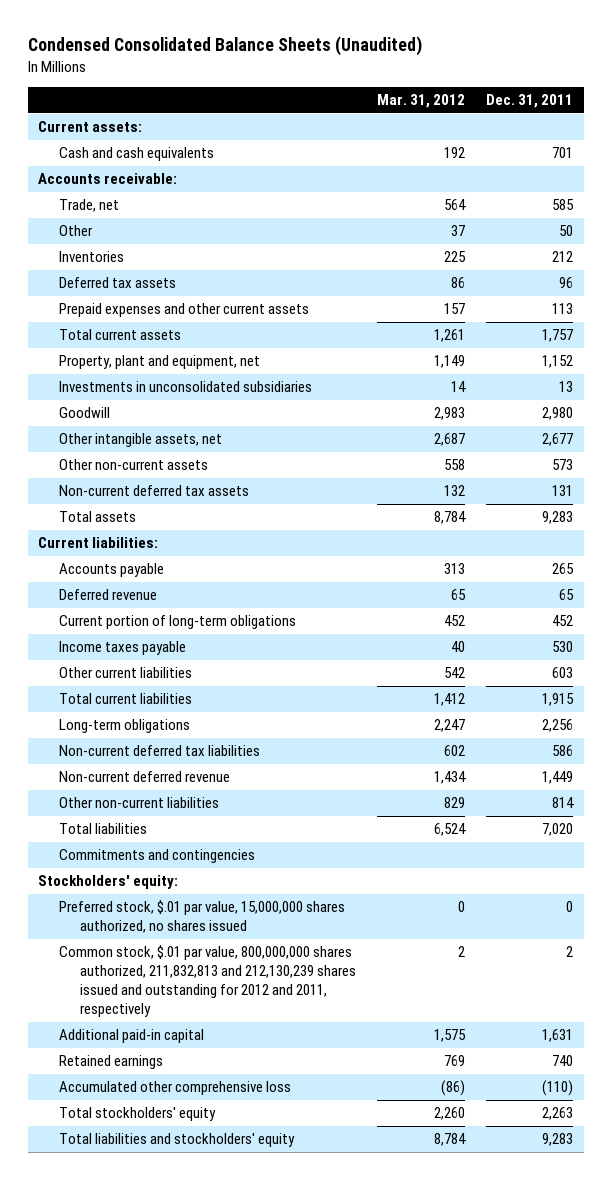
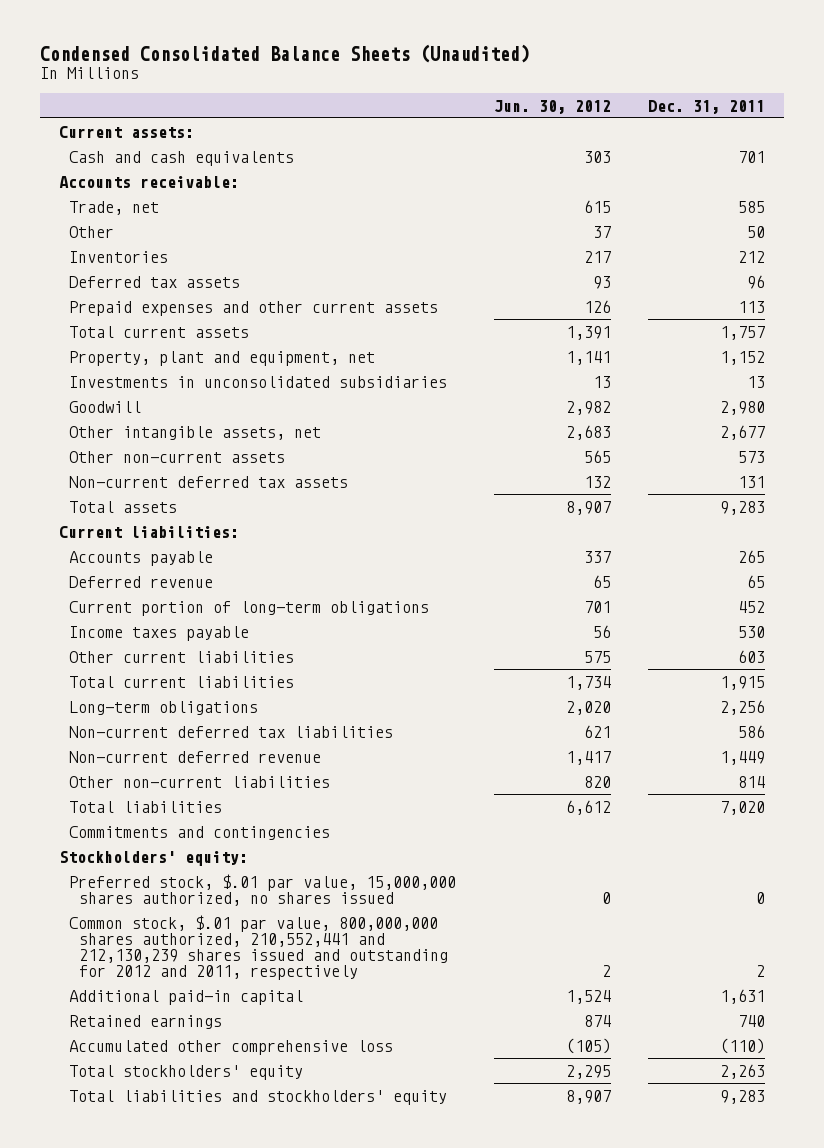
[377,94,466,109] Mar. 31, 2012 -> none
none -> [493,99,611,114] Jun. 30, 2012
[59,945,357,1017] Common stock, $.01 par value, 800,000,000 shares authorized, 211,832,813 and 212,130,239 shares issued and outstanding for 2012 and 2011, respectively -> [68,914,449,981] Common stock, $.01 par value, 800,000,000 shares authorized, 210,552,441 and 212,130,239 shares issued and outstanding for 2012 and 2011, respectively

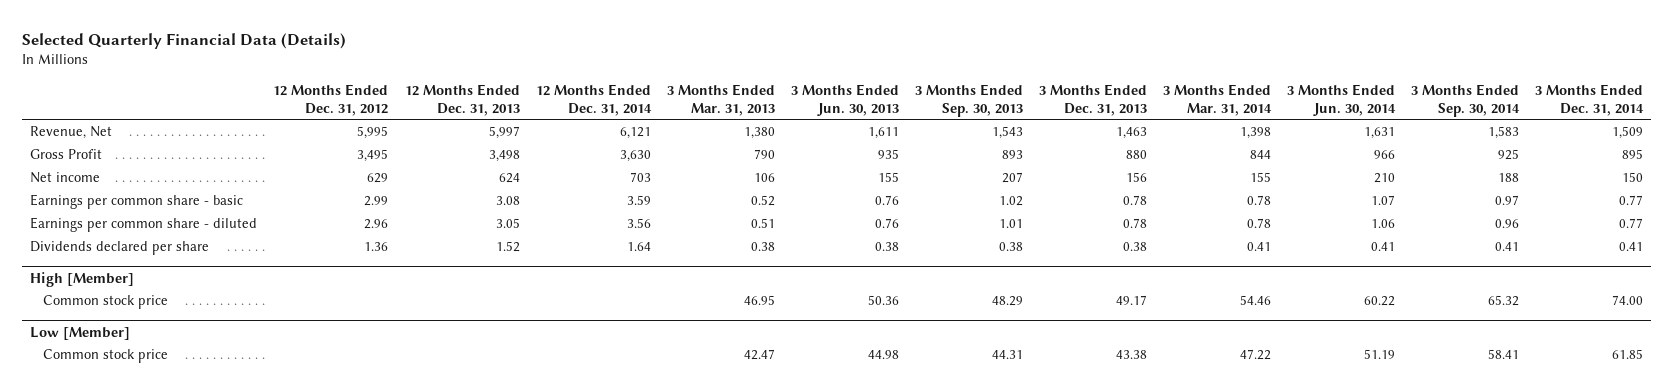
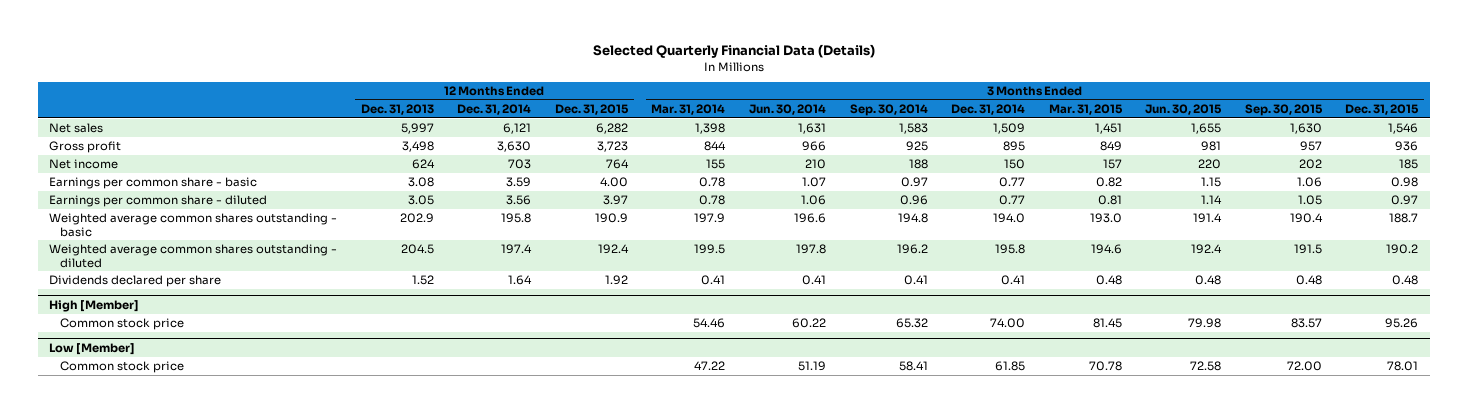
[273,84,389,116] 12 Months Ended Dec. 31, 2012 -> none
[666,84,775,116] 3 Months Ended Mar. 31, 2013 -> none
[790,84,899,116] 3 Months Ended Jun. 30, 2013 -> none
[914,84,1023,117] 3 Months Ended Sep. 30, 2013 -> none
[1038,84,1147,116] 3 Months Ended Dec. 31, 2013 -> none
none -> [554,104,629,116] Dec. 31, 2015
none -> [1048,104,1123,116] Mar. 31, 2015
none -> [1145,104,1223,116] Jun. 30, 2015
none -> [1244,104,1323,117] Sep. 30, 2015
none -> [1345,104,1420,116] Dec. 31, 2015
[30,126,113,140] Revenue, Net -> [49,123,104,134] Net sales
[30,149,103,160] Gross Profit -> [49,141,122,154] Gross profit
none -> [49,213,338,237] Weighted average common shares outstanding - basic
none -> [49,244,338,268] Weighted average common shares outstanding - diluted

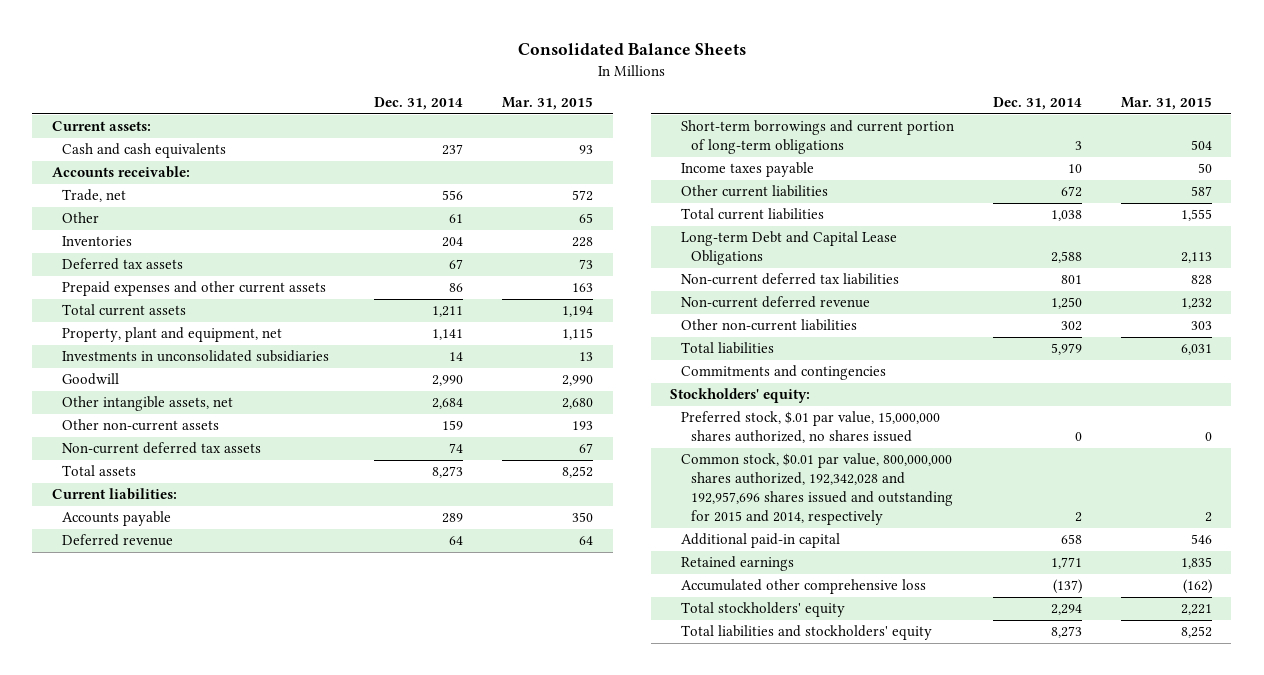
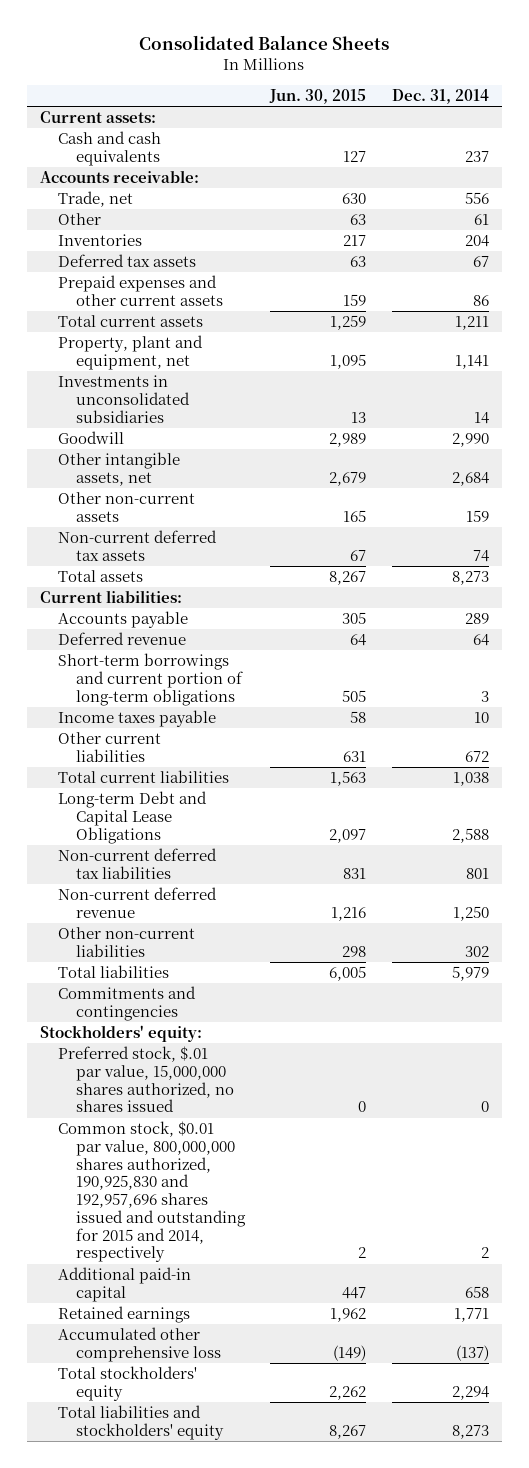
[502,97,594,111] Mar. 31, 2015 -> none
none -> [269,88,367,104] Jun. 30, 2015
[680,453,954,526] Common stock, $0.01 par value, 800,000,000 shares authorized, 192,342,028 and 192,957,696 shares issued and outstanding for 2015 and 2014, respectively -> [57,1121,246,1263] Common stock, $0.01 par value, 800,000,000 shares authorized, 190,925,830 and 192,957,696 shares issued and outstanding for 2015 and 2014, respectively

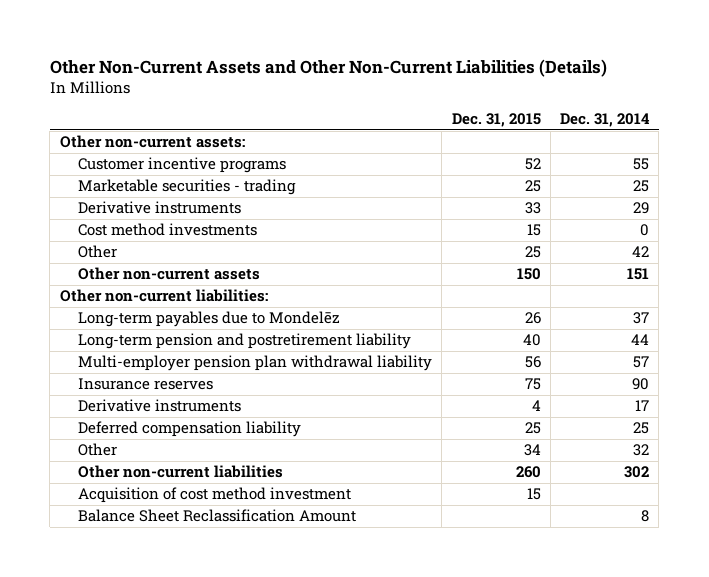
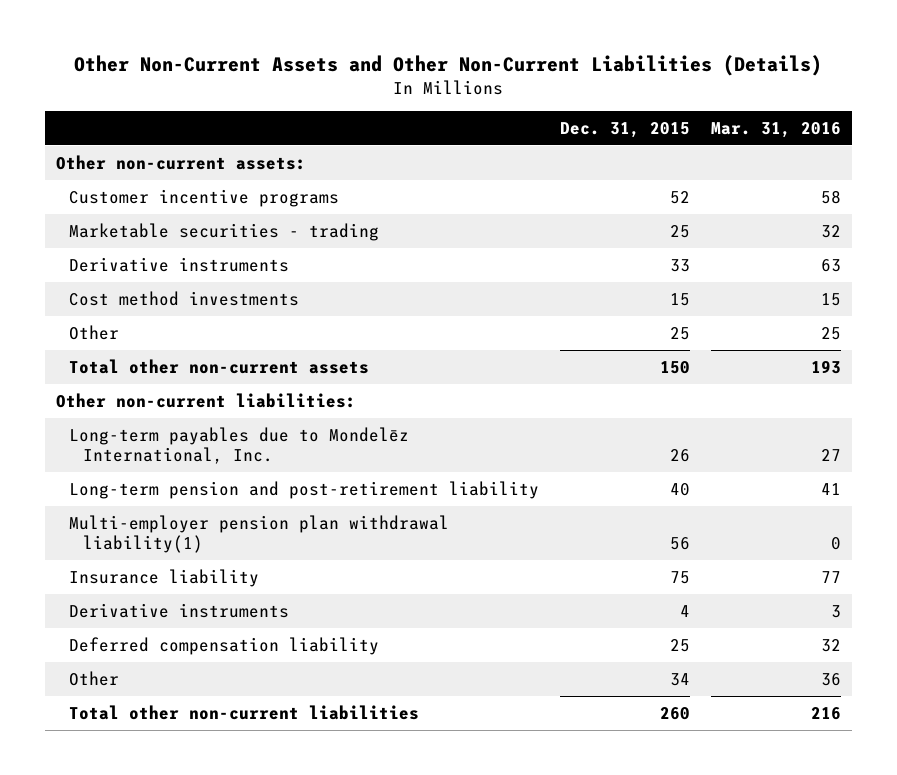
[560,112,651,127] Dec. 31, 2014 -> none
none -> [711,121,842,138] Mar. 31, 2016
[77,267,260,281] Other non-current assets -> [69,358,370,374] Total other non-current assets
[77,311,340,328] Long-term payables due to Mondelēz -> [69,426,410,465] Long-term payables due to Mondelēz International, Inc.
[77,333,411,350] Long-term pension and postretirement liability -> [69,480,540,499] Long-term pension and post-retirement liability
[77,355,432,372] Multi-employer pension plan withdrawal liability -> [69,514,450,554] Multi-employer pension plan withdrawal liability(1)
[77,378,213,391] Insurance reserves -> [69,568,260,587] Insurance liability
[77,487,351,504] Acquisition of cost method investment -> none
[77,509,356,523] Balance Sheet Reclassification Amount -> none
[77,465,283,479] Other non-current liabilities -> [69,704,420,720] Total other non-current liabilities

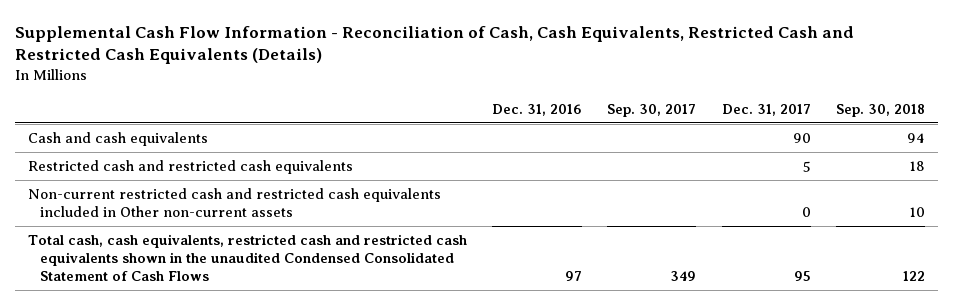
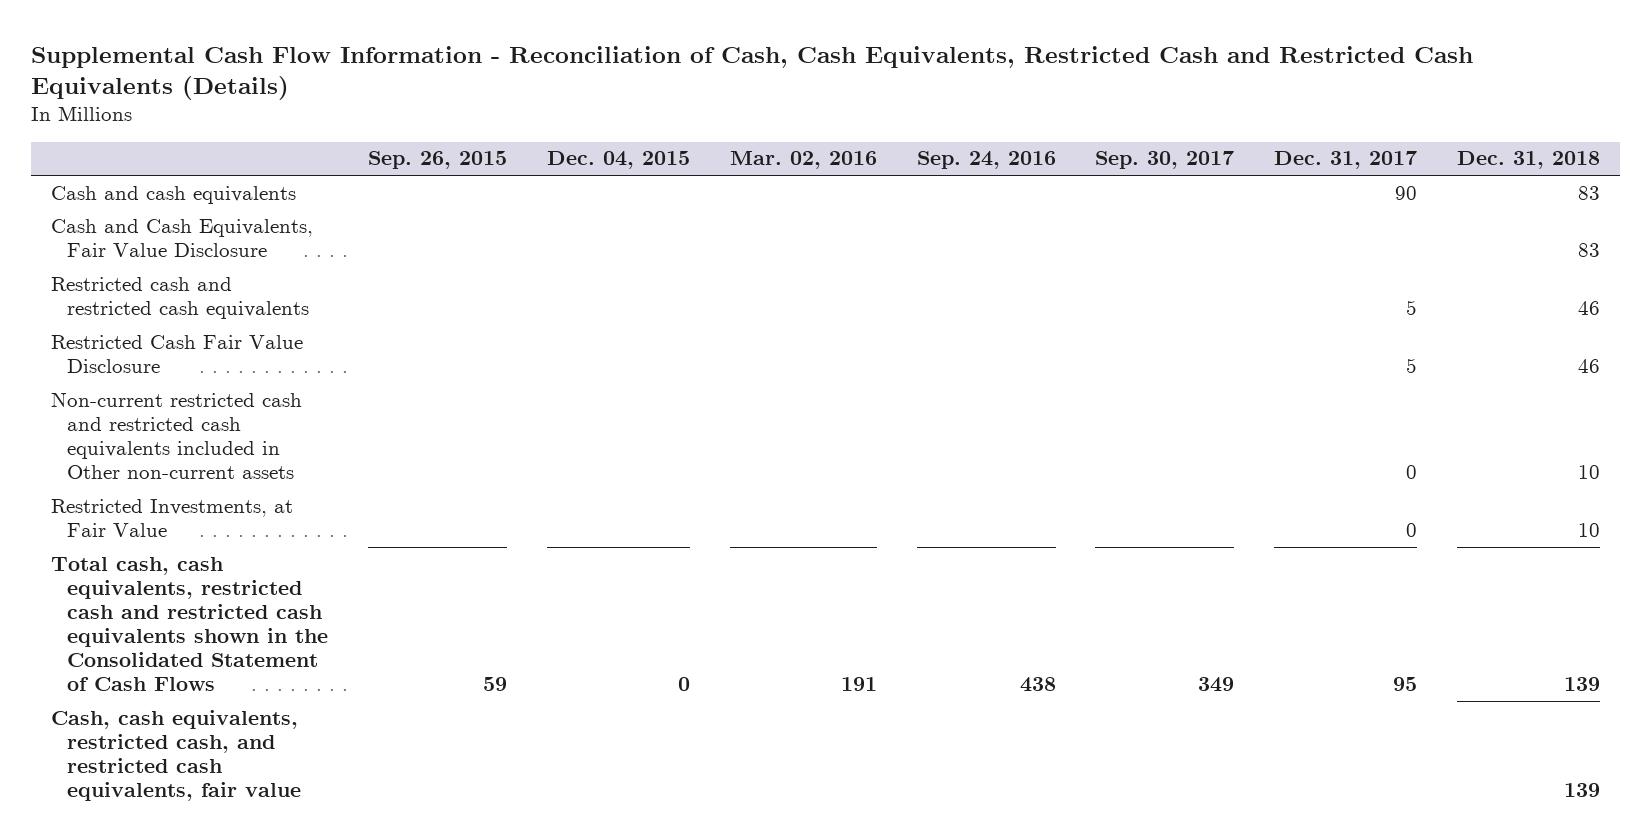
[492,103,583,116] Dec. 31, 2016 -> none
[836,103,926,117] Sep. 30, 2018 -> none
none -> [368,151,508,170] Sep. 26, 2015
none -> [546,151,690,170] Dec. 04, 2015
none -> [729,151,877,170] Mar. 02, 2016
none -> [916,151,1056,170] Sep. 24, 2016
none -> [1456,151,1600,170] Dec. 31, 2018
none -> [51,218,314,257] Cash and Cash Equivalents, Fair Value Disclosure
none -> [51,334,304,373] Restricted Cash Fair Value Disclosure
none -> [51,498,294,537] Restricted Investments, at Fair Value
[27,233,467,282] Total cash, cash equivalents, restricted cash and restricted cash equivalents shown in the unaudited Condensed Consolidated Statement of Cash Flows -> [51,556,329,692] Total cash, cash equivalents, restricted cash and restricted cash equivalents shown in the Consolidated Statement of Cash Flows
none -> [51,709,302,802] Cash, cash equivalents, restricted cash, and restricted cash equivalents, fair value

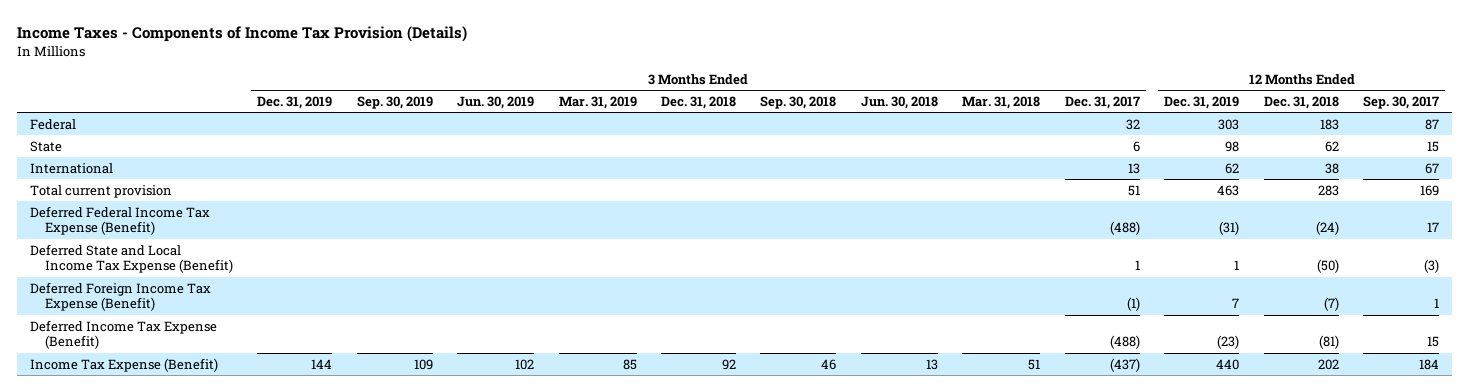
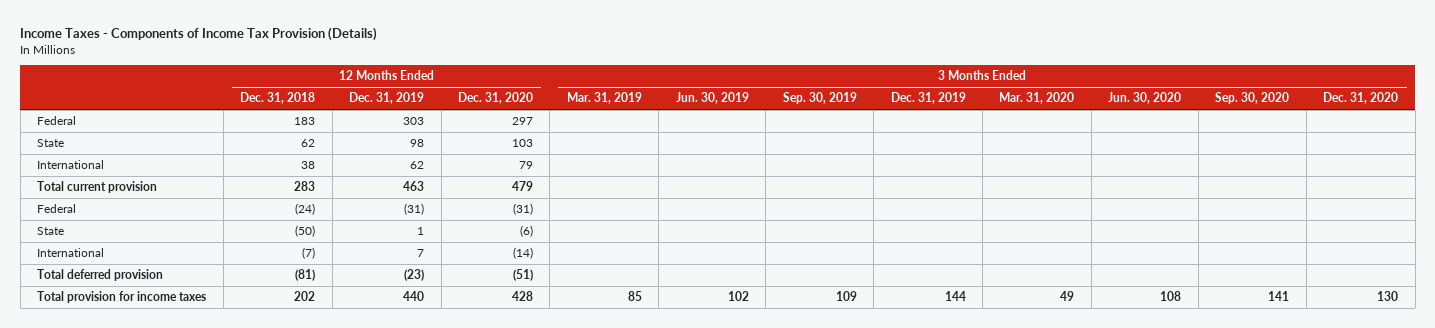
[660,96,736,110] Dec. 31, 2018 -> none
[760,96,837,110] Sep. 30, 2018 -> none
[860,96,938,110] Jun. 30, 2018 -> none
[962,96,1041,110] Mar. 31, 2018 -> none
[1064,96,1140,110] Dec. 31, 2017 -> none
[1363,96,1440,110] Sep. 30, 2017 -> none
none -> [457,92,533,105] Dec. 31, 2020
none -> [999,92,1075,105] Mar. 31, 2020
none -> [1108,92,1182,105] Jun. 30, 2020
none -> [1215,92,1290,105] Sep. 30, 2020
none -> [1323,92,1399,105] Dec. 31, 2020
[29,205,210,236] Deferred Federal Income Tax Expense (Benefit) -> [37,204,77,214] Federal
[29,243,233,274] Deferred State and Local Income Tax Expense (Benefit) -> [37,227,65,236] State
[29,281,211,312] Deferred Foreign Income Tax Expense (Benefit) -> [37,248,105,258] International
[29,319,217,350] Deferred Income Tax Expense (Benefit) -> [37,269,164,282] Total deferred provision
[29,357,218,372] Income Tax Expense (Benefit) -> [37,291,207,304] Total provision for income taxes

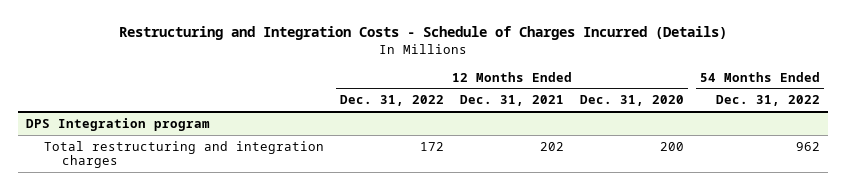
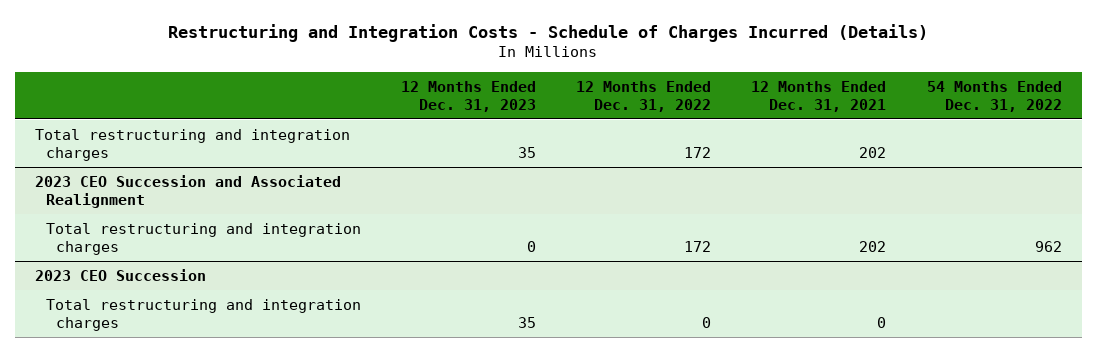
[579,95,684,107] Dec. 31, 2020 -> none
none -> [400,80,536,112] 12 Months Ended Dec. 31, 2023
none -> [35,128,351,161] Total restructuring and integration charges
[25,117,210,131] DPS Integration program -> [35,174,342,208] 2023 CEO Succession and Associated Realignment
none -> [35,268,207,281] 2023 CEO Succession
none -> [45,298,361,331] Total restructuring and integration charges

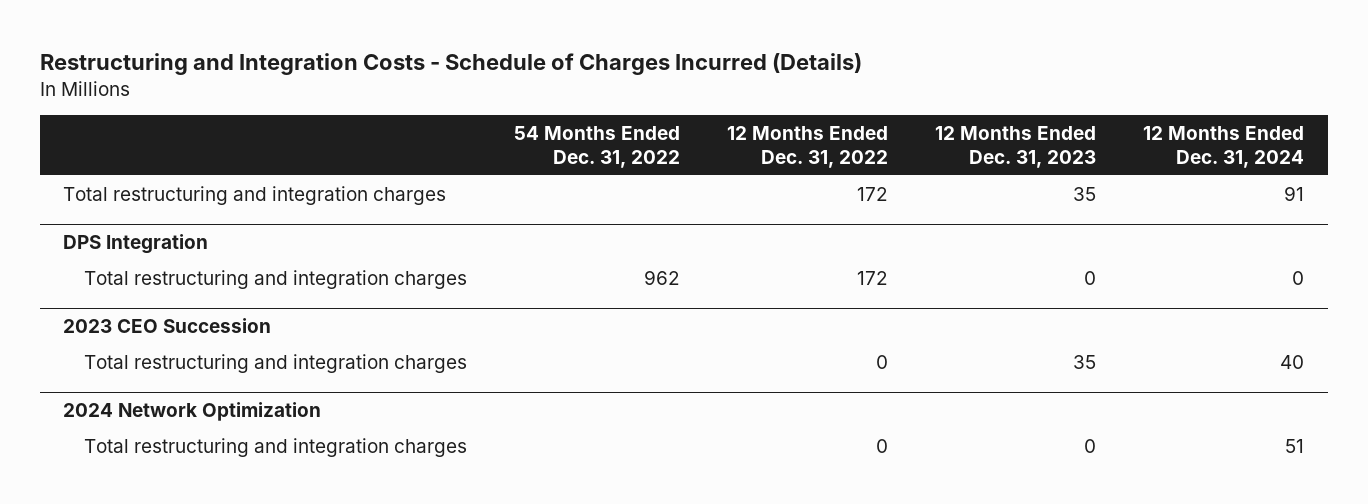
[751,80,887,112] 12 Months Ended Dec. 31, 2021 -> none
none -> [1143,125,1305,168] 12 Months Ended Dec. 31, 2024
[35,174,342,208] 2023 CEO Succession and Associated Realignment -> [63,233,209,254] DPS Integration
none -> [63,401,322,421] 2024 Network Optimization
none -> [84,437,468,457] Total restructuring and integration charges

